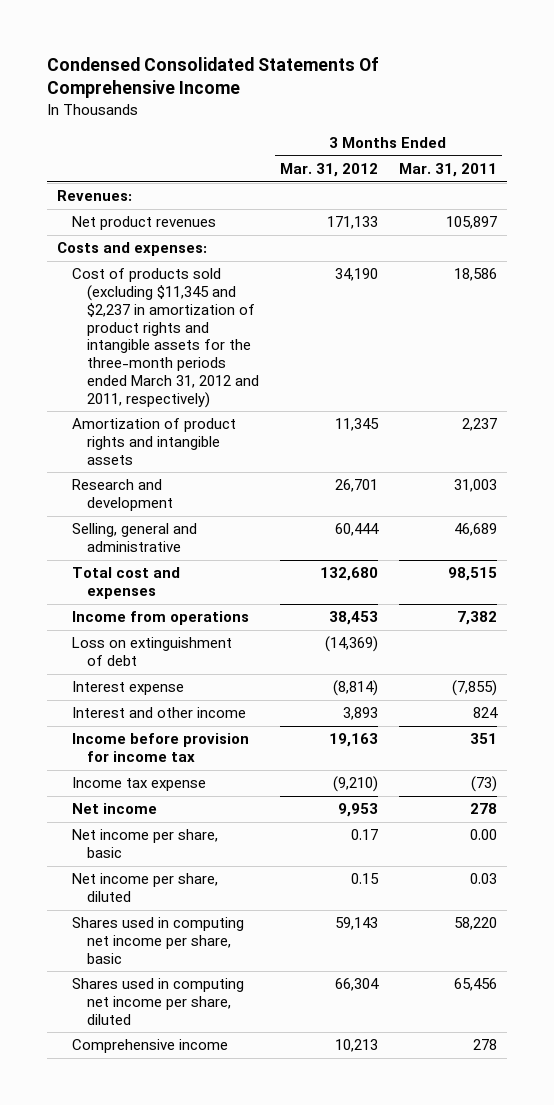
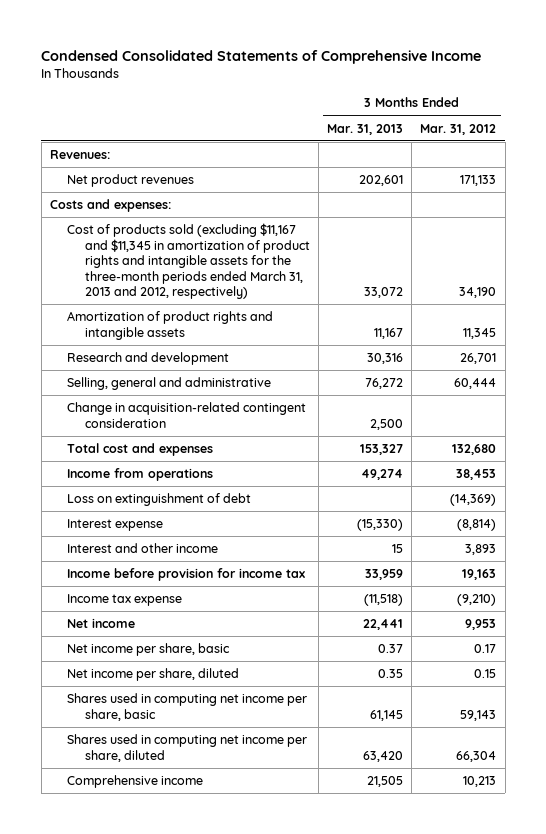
[47,56,380,99] Condensed Consolidated Statements Of Comprehensive Income -> [41,49,482,64] Condensed Consolidated Statements of Comprehensive Income
[398,163,497,178] Mar. 31, 2011 -> none
none -> [327,123,404,135] Mar. 31, 2013
[72,268,260,408] Cost of products sold (excluding $11,345 and $2,237 in amortization of product rights and intangible assets for the three-month periods ended March 31, 2012 and 2011, respectively) -> [67,223,311,300] Cost of products sold (excluding $11,167 and $11,345 in amortization of product rights and intangible assets for the three-month periods ended March 31, 2013 and 2012, respectively)
none -> [67,402,307,428] Change in acquisition-related contingent consideration

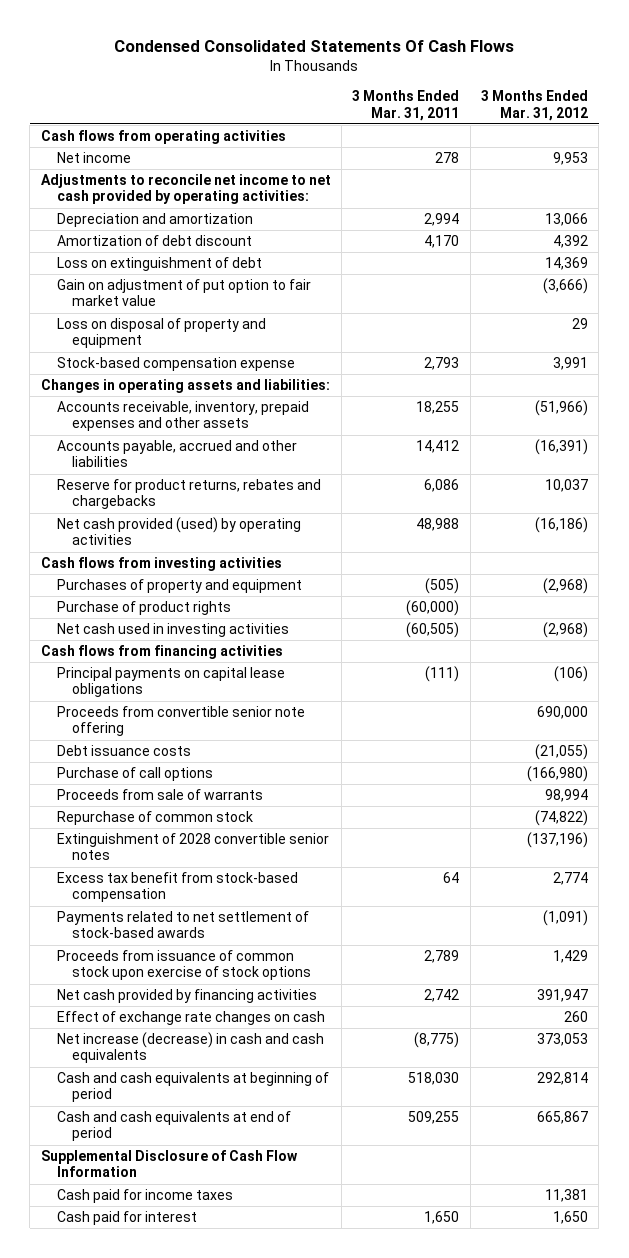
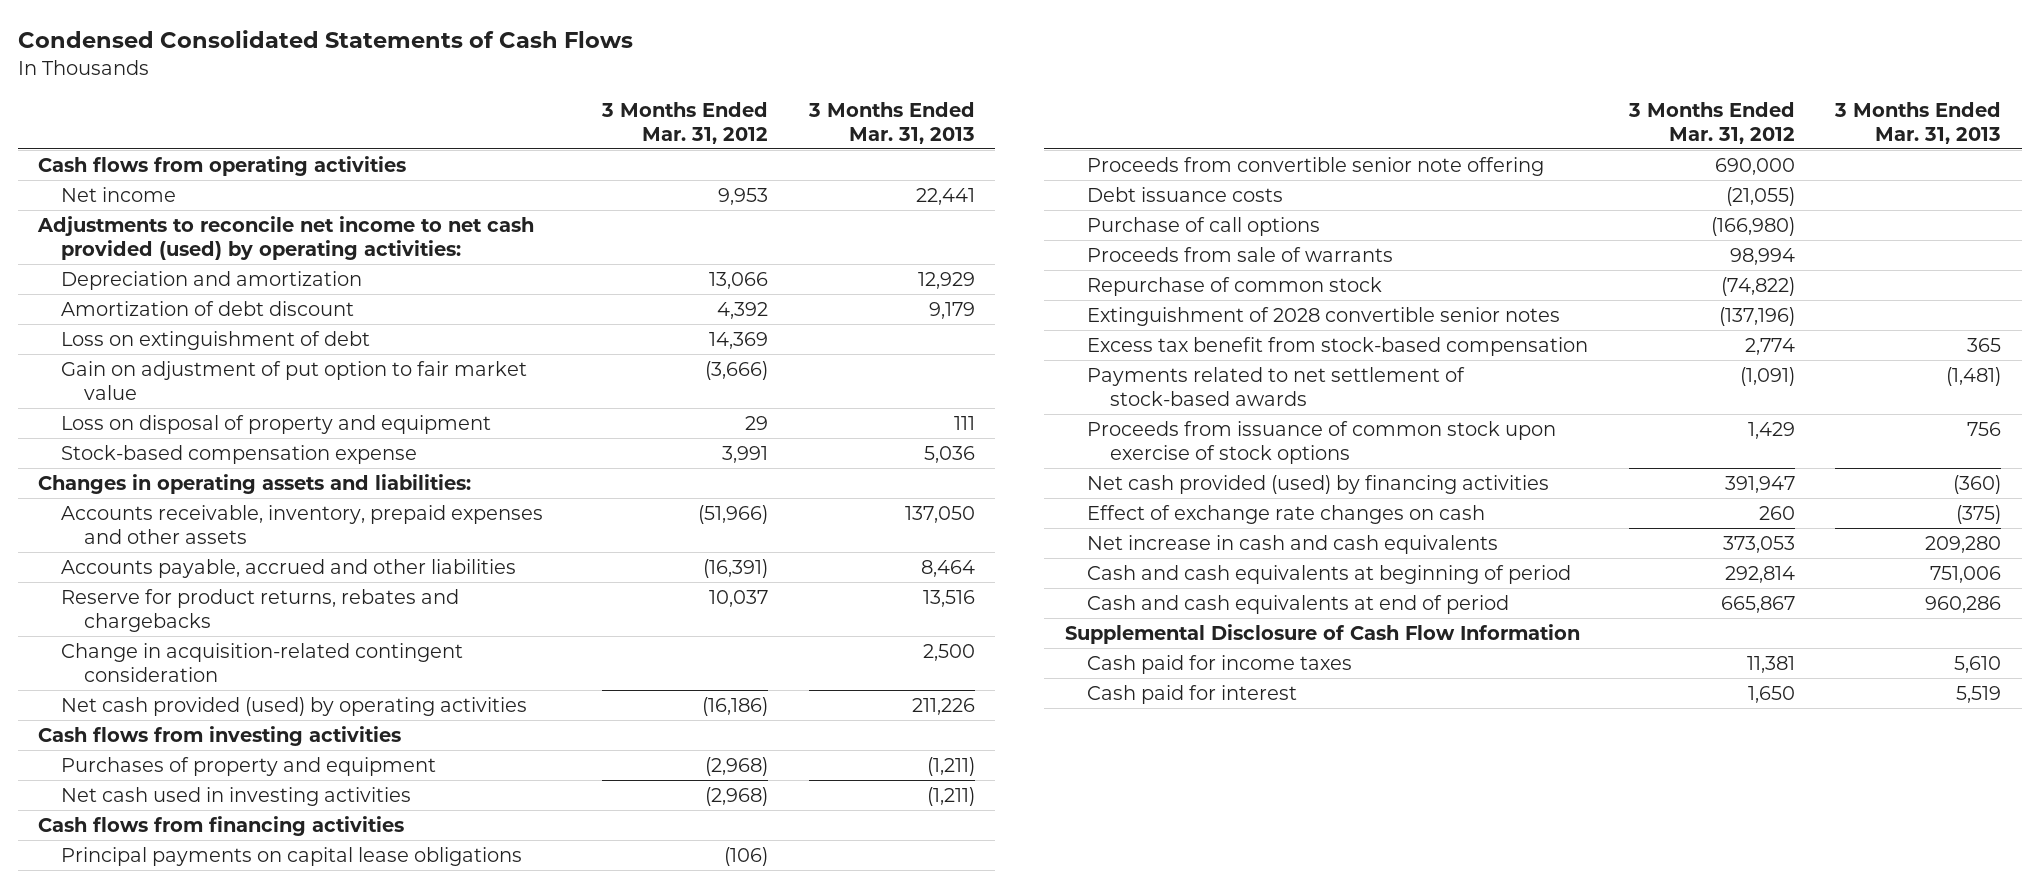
[114,39,515,52] Condensed Consolidated Statements Of Cash Flows -> [17,30,633,49] Condensed Consolidated Statements of Cash Flows
[352,90,460,121] 3 Months Ended Mar. 31, 2011 -> none
none -> [807,101,975,144] 3 Months Ended Mar. 31, 2013
[40,174,331,205] Adjustments to reconcile net income to net cash provided by operating activities: -> [37,216,535,260] Adjustments to reconcile net income to net cash provided (used) by operating activities:
none -> [60,643,463,682] Change in acquisition-related contingent consideration
[56,601,231,616] Purchase of product rights -> none
[56,989,317,1004] Net cash provided by financing activities -> [1087,475,1550,495] Net cash provided (used) by financing activities
[56,1032,324,1064] Net increase (decrease) in cash and cash equivalents -> [1087,535,1499,555] Net increase in cash and cash equivalents

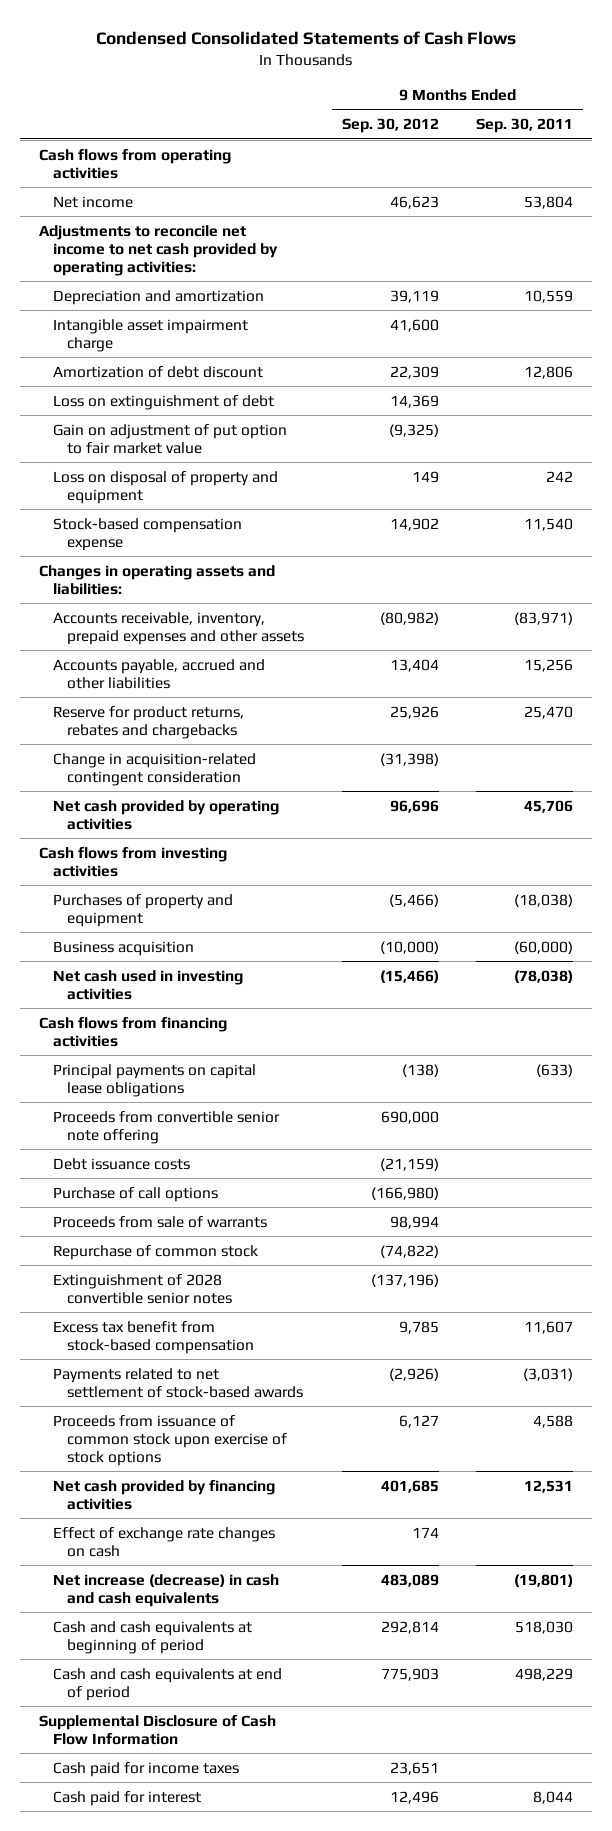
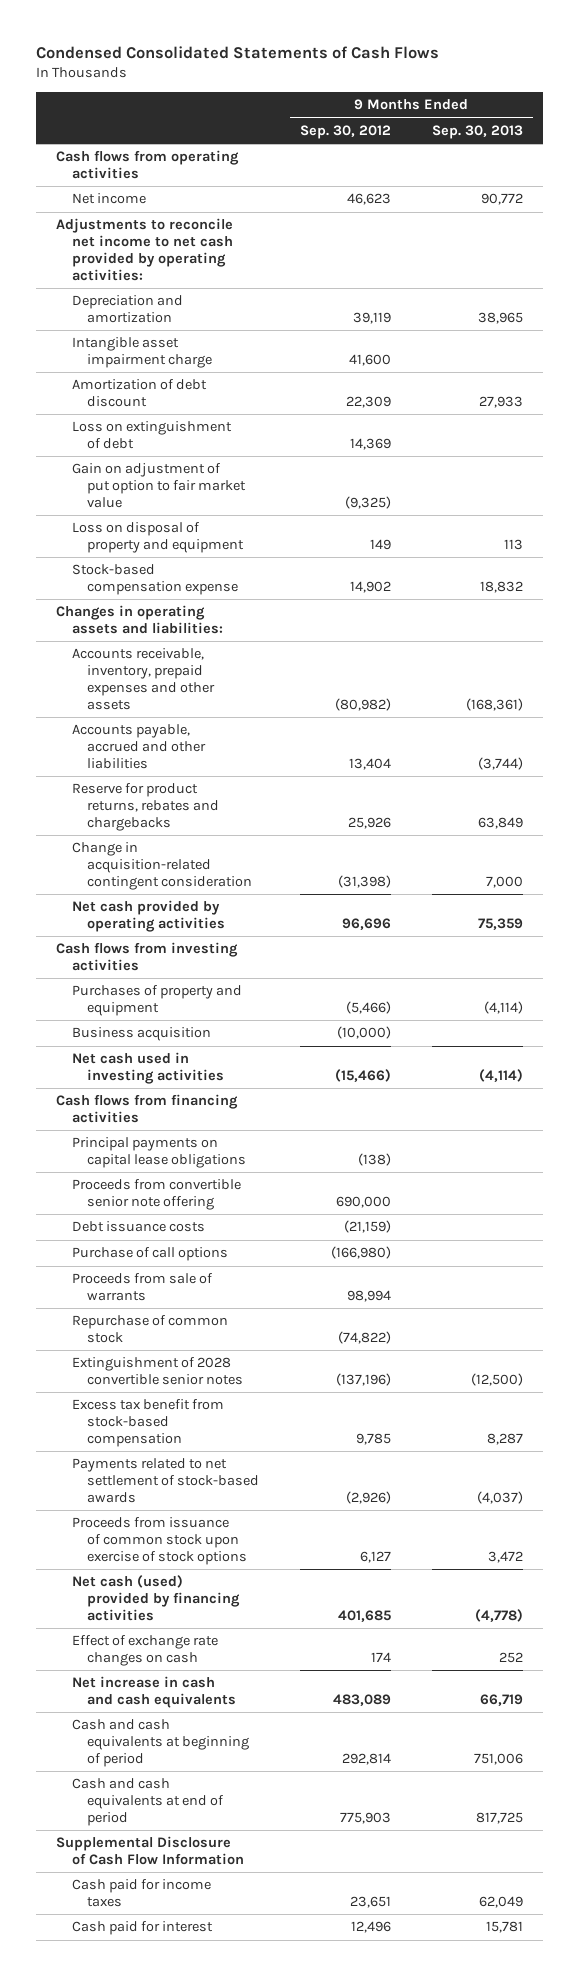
[476,118,574,134] Sep. 30, 2011 -> none
none -> [431,124,523,139] Sep. 30, 2013
[53,1479,276,1510] Net cash provided by financing activities -> [71,1575,241,1621] Net cash (used) provided by financing activities
[53,1573,280,1607] Net increase (decrease) in cash and cash equivalents -> [71,1676,237,1709] Net increase in cash and cash equivalents

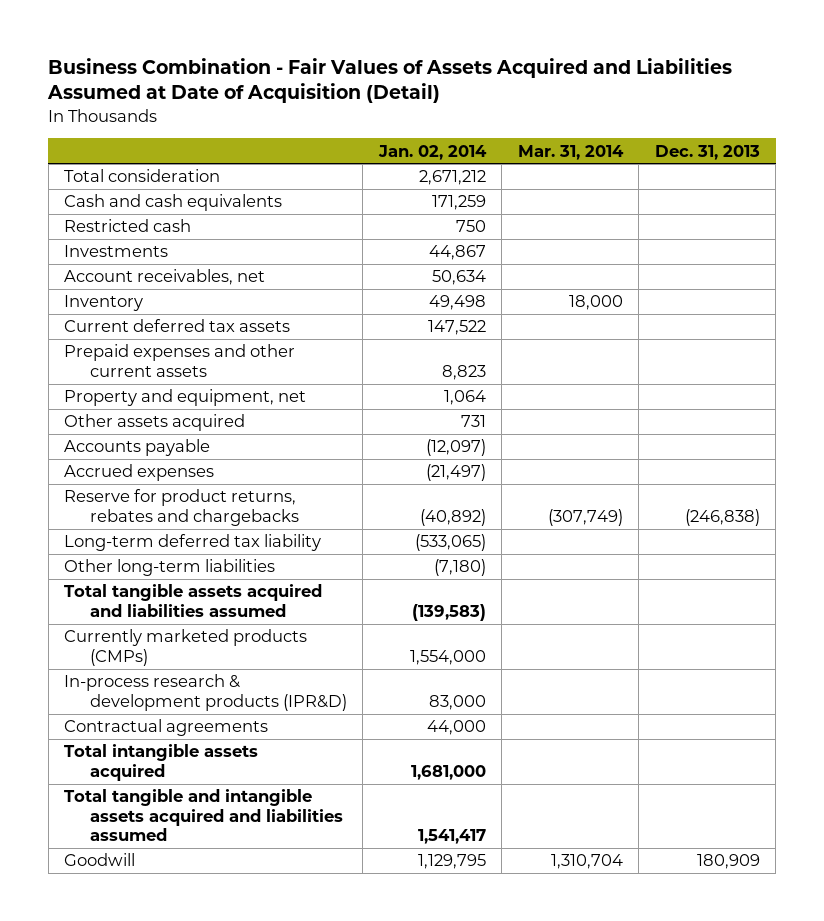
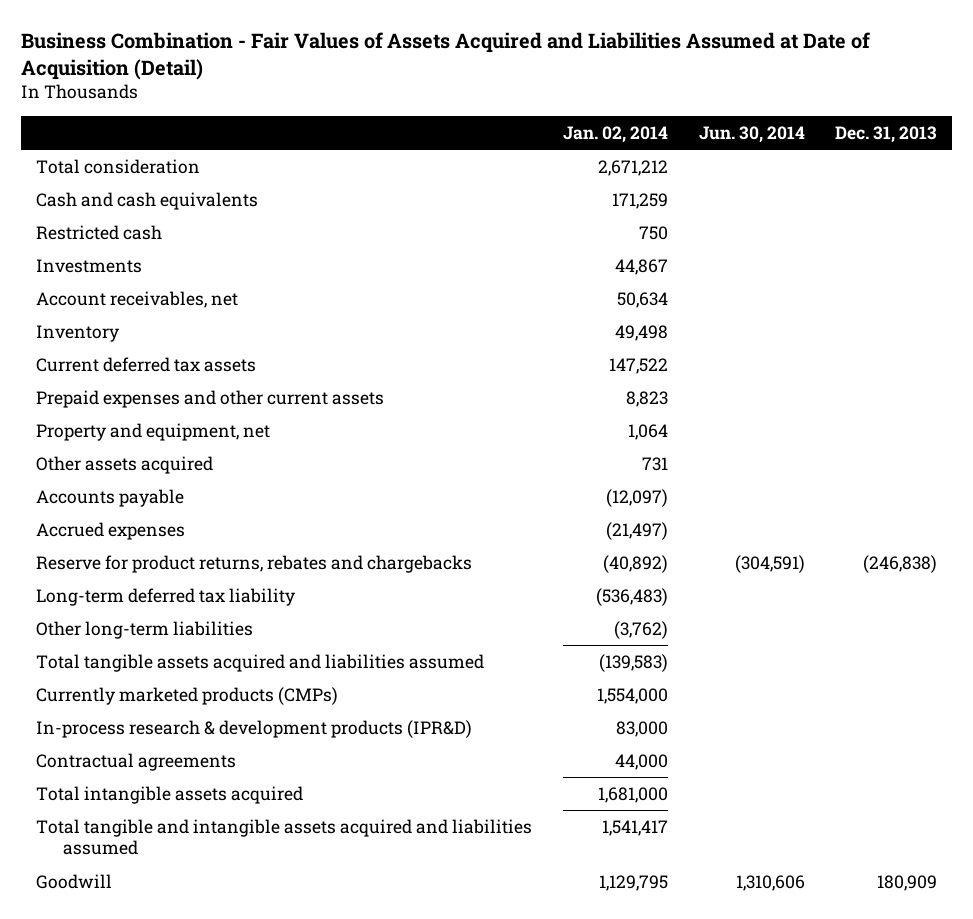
[517,144,624,160] Mar. 31, 2014 -> none
none -> [698,125,805,143] Jun. 30, 2014
[414,534,486,552] (533,065) -> [595,587,668,606] (536,483)
[433,559,486,577] (7,180) -> [613,620,668,639] (3,762)

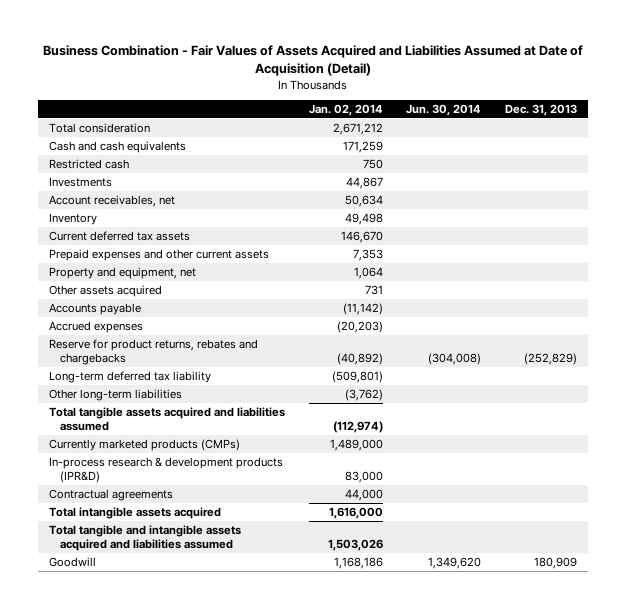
[608,357,668,374] 147,522 -> [340,231,383,244] 146,670
[625,390,668,407] 8,823 -> [352,249,383,262] 7,353
[605,488,668,507] (12,097) -> [342,303,383,316] (11,142)
[605,521,668,540] (21,497) -> [336,321,383,334] (20,203)
[734,554,805,573] (304,591) -> [428,353,482,366] (304,008)
[863,554,938,573] (246,838) -> [523,353,577,366] (252,829)
[595,587,668,606] (536,483) -> [331,371,383,384] (509,801)
[598,653,668,672] (139,583) -> [332,421,383,434] (112,974)
[596,687,668,704] 1,554,000 -> [329,439,383,452] 1,489,000
[597,786,668,803] 1,681,000 -> [328,507,383,520] 1,616,000
[601,819,668,836] 1,541,417 -> [327,539,383,552] 1,503,026
[598,874,668,891] 1,129,795 -> [333,557,383,570] 1,168,186
[735,874,805,891] 1,310,606 -> [428,557,482,570] 1,349,620

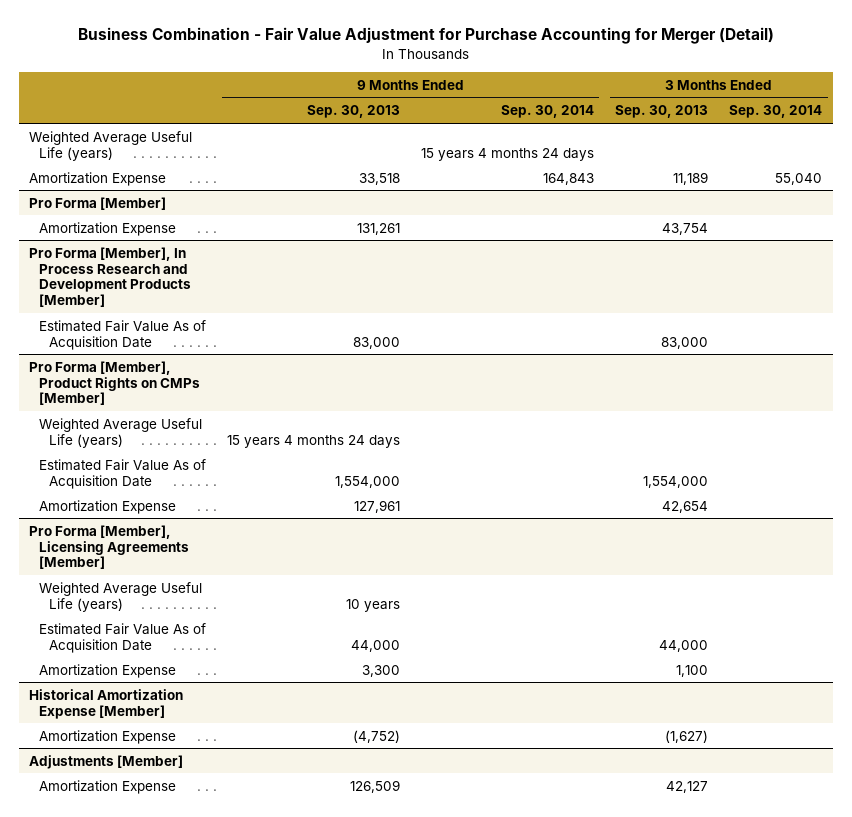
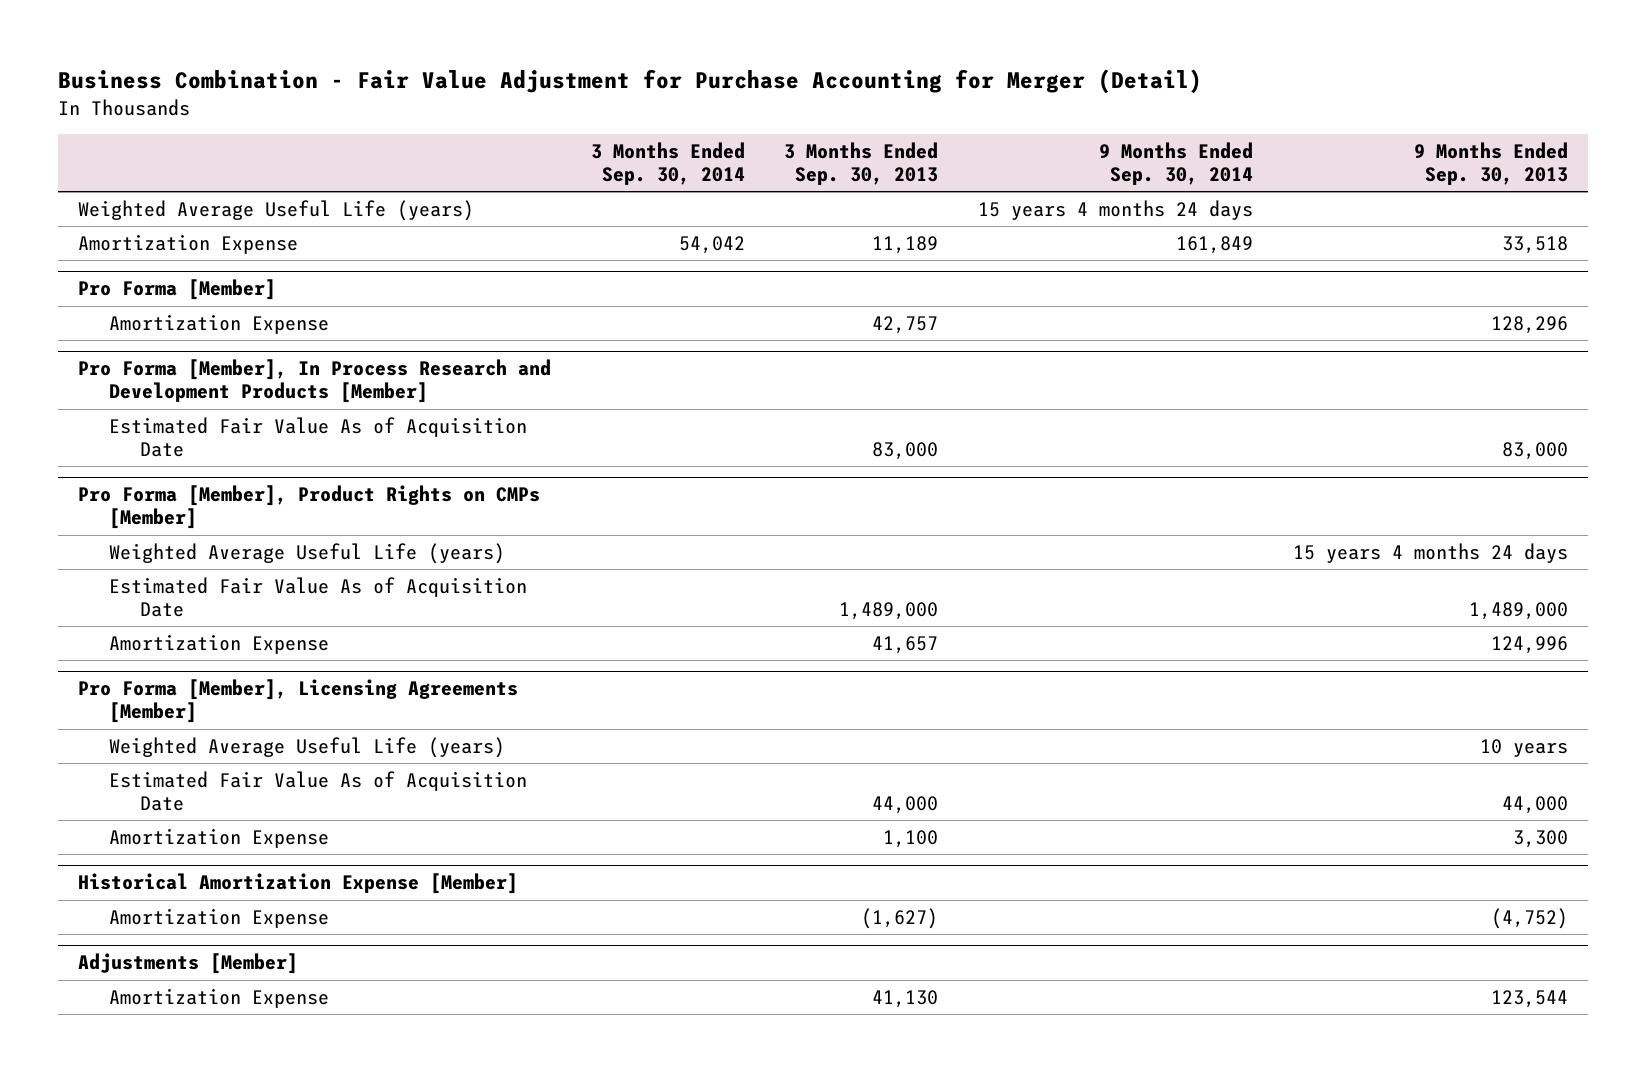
[543,172,595,185] 164,843 -> [1176,235,1254,254] 161,849
[775,172,823,185] 55,040 -> [678,235,745,254] 54,042
[357,222,401,235] 131,261 -> [1490,315,1568,334] 128,296
[662,222,709,235] 43,754 -> [872,315,939,334] 42,757
[335,475,401,488] 1,554,000 -> [1468,601,1568,620] 1,489,000
[643,475,709,488] 1,554,000 -> [839,601,939,620] 1,489,000
[354,499,401,513] 127,961 -> [1490,635,1568,654] 124,996
[662,500,709,513] 42,654 -> [872,635,939,654] 41,657
[350,779,401,793] 126,509 -> [1490,989,1568,1008] 123,544
[666,780,709,793] 42,127 -> [872,989,939,1008] 41,130

